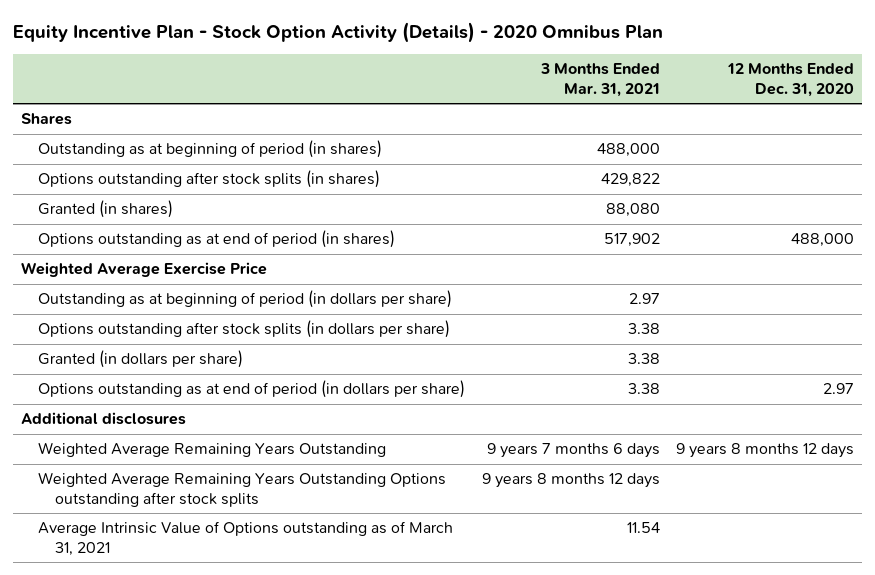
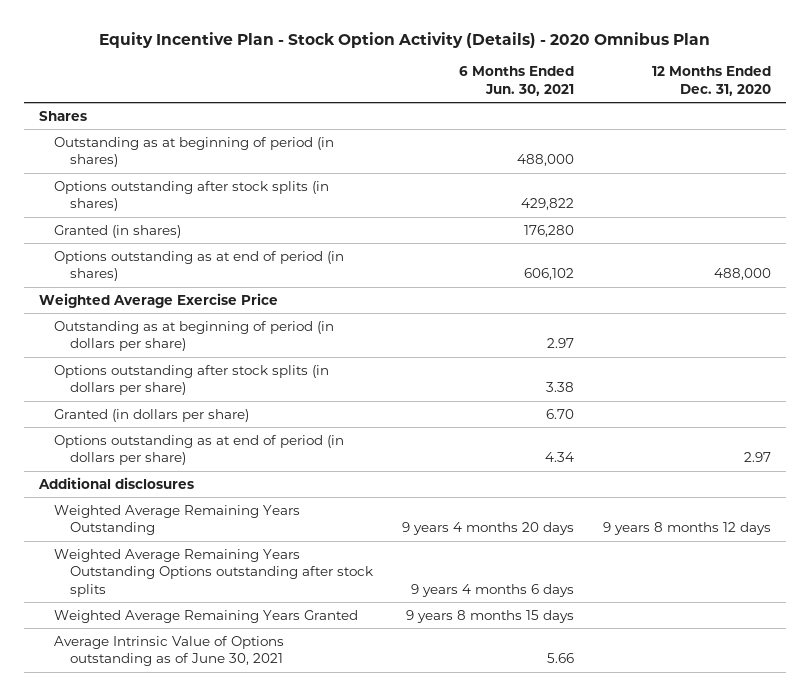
[539,63,660,97] 3 Months Ended Mar. 31, 2021 -> none
none -> [459,66,575,96] 6 Months Ended Jun. 30, 2021
none -> [54,609,359,623] Weighted Average Remaining Years Granted
[38,521,454,556] Average Intrinsic Value of Options outstanding as of March 31, 2021 -> [54,635,285,667] Average Intrinsic Value of Options outstanding as of June 30, 2021

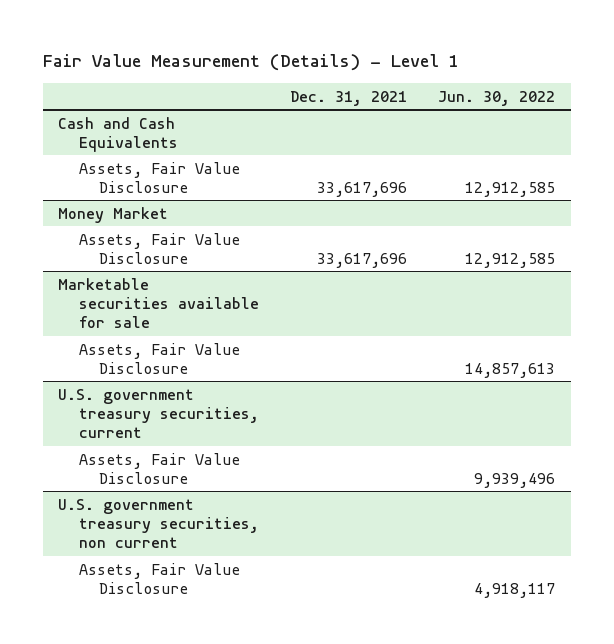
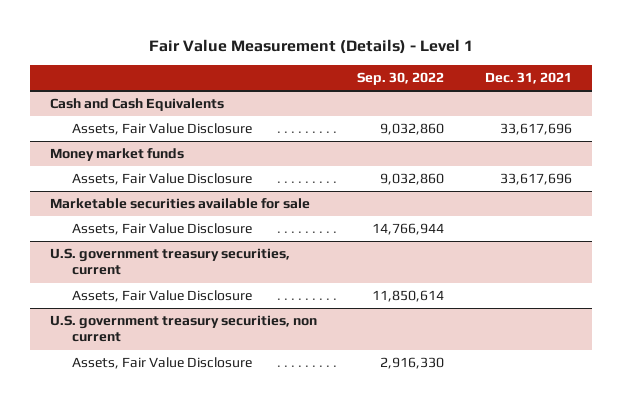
[438,90,556,106] Jun. 30, 2022 -> none
none -> [357,72,445,86] Sep. 30, 2022
[58,206,169,223] Money Market -> [50,148,185,162] Money market funds

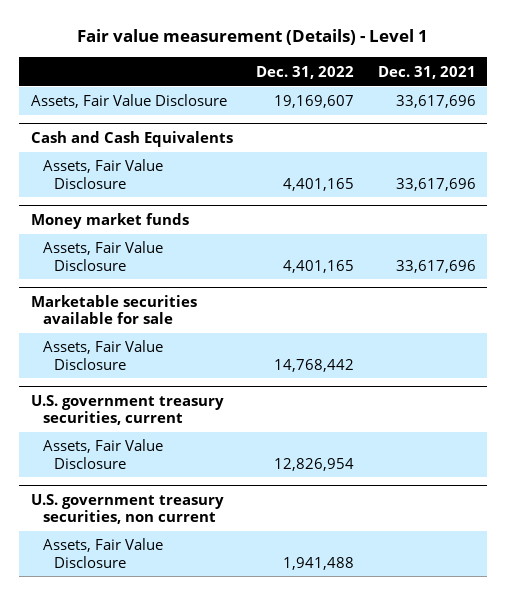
[148,39,473,55] Fair Value Measurement (Details) - Level 1 -> [77,29,429,46] Fair value measurement (Details) - Level 1
[357,72,445,86] Sep. 30, 2022 -> none
none -> [256,65,355,79] Dec. 31, 2022
none -> [30,94,227,109] Assets, Fair Value Disclosure

